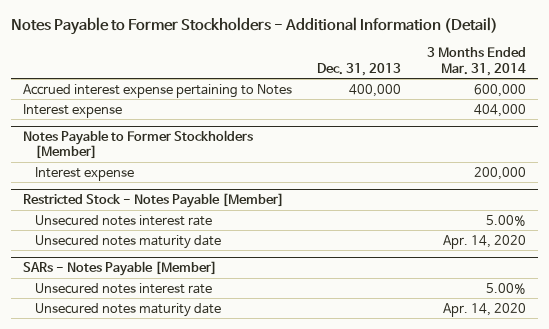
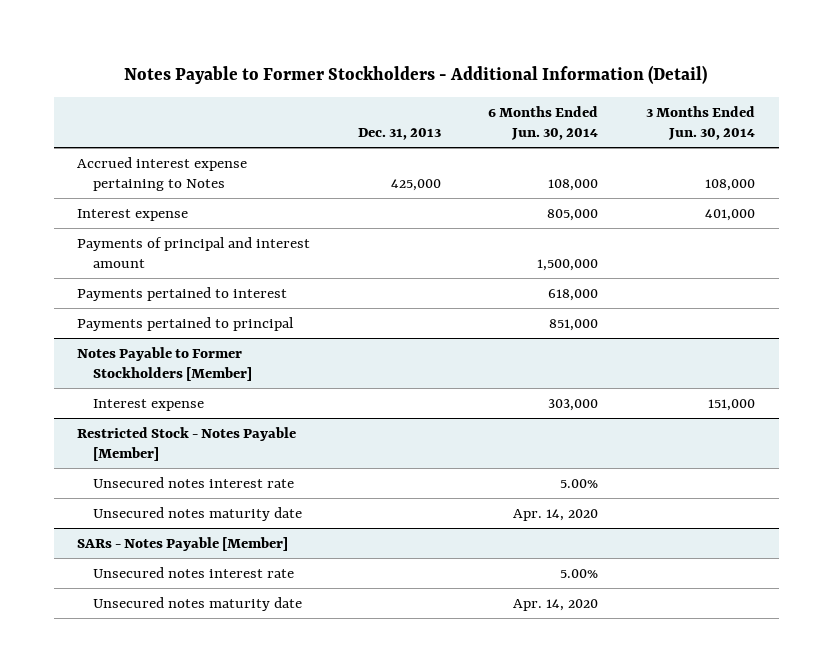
[426,47,526,76] 3 Months Ended Mar. 31, 2014 -> none
none -> [488,105,599,141] 6 Months Ended Jun. 30, 2014
none -> [645,105,755,141] 3 Months Ended Jun. 30, 2014
[349,83,402,97] 400,000 -> [390,179,441,192] 425,000
none -> [77,236,311,269] Payments of principal and interest amount
none -> [77,286,288,301] Payments pertained to interest
none -> [77,316,295,331] Payments pertained to principal

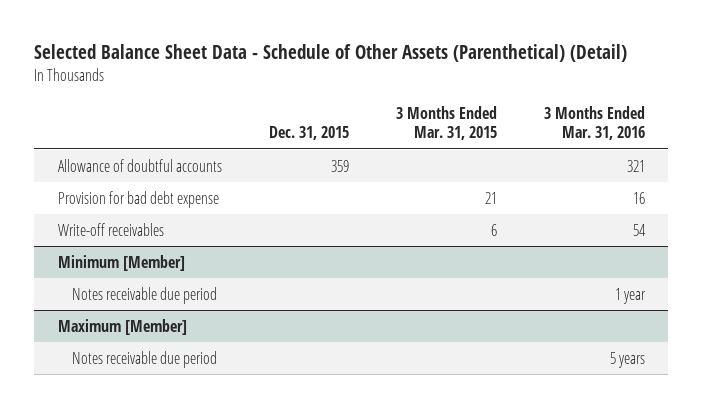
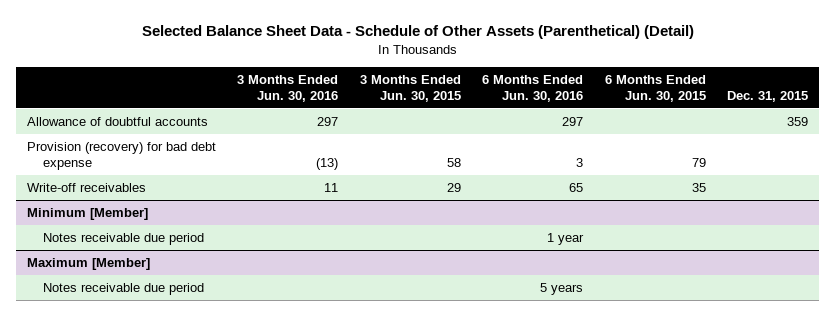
[395,106,497,141] 3 Months Ended Mar. 31, 2015 -> none
[543,106,645,141] 3 Months Ended Mar. 31, 2016 -> none
none -> [237,74,339,102] 3 Months Ended Jun. 30, 2016
none -> [359,74,461,102] 3 Months Ended Jun. 30, 2015
none -> [482,74,584,102] 6 Months Ended Jun. 30, 2016
none -> [604,74,706,102] 6 Months Ended Jun. 30, 2015
[57,190,219,208] Provision for bad debt expense -> [26,142,216,170] Provision (recovery) for bad debt expense

